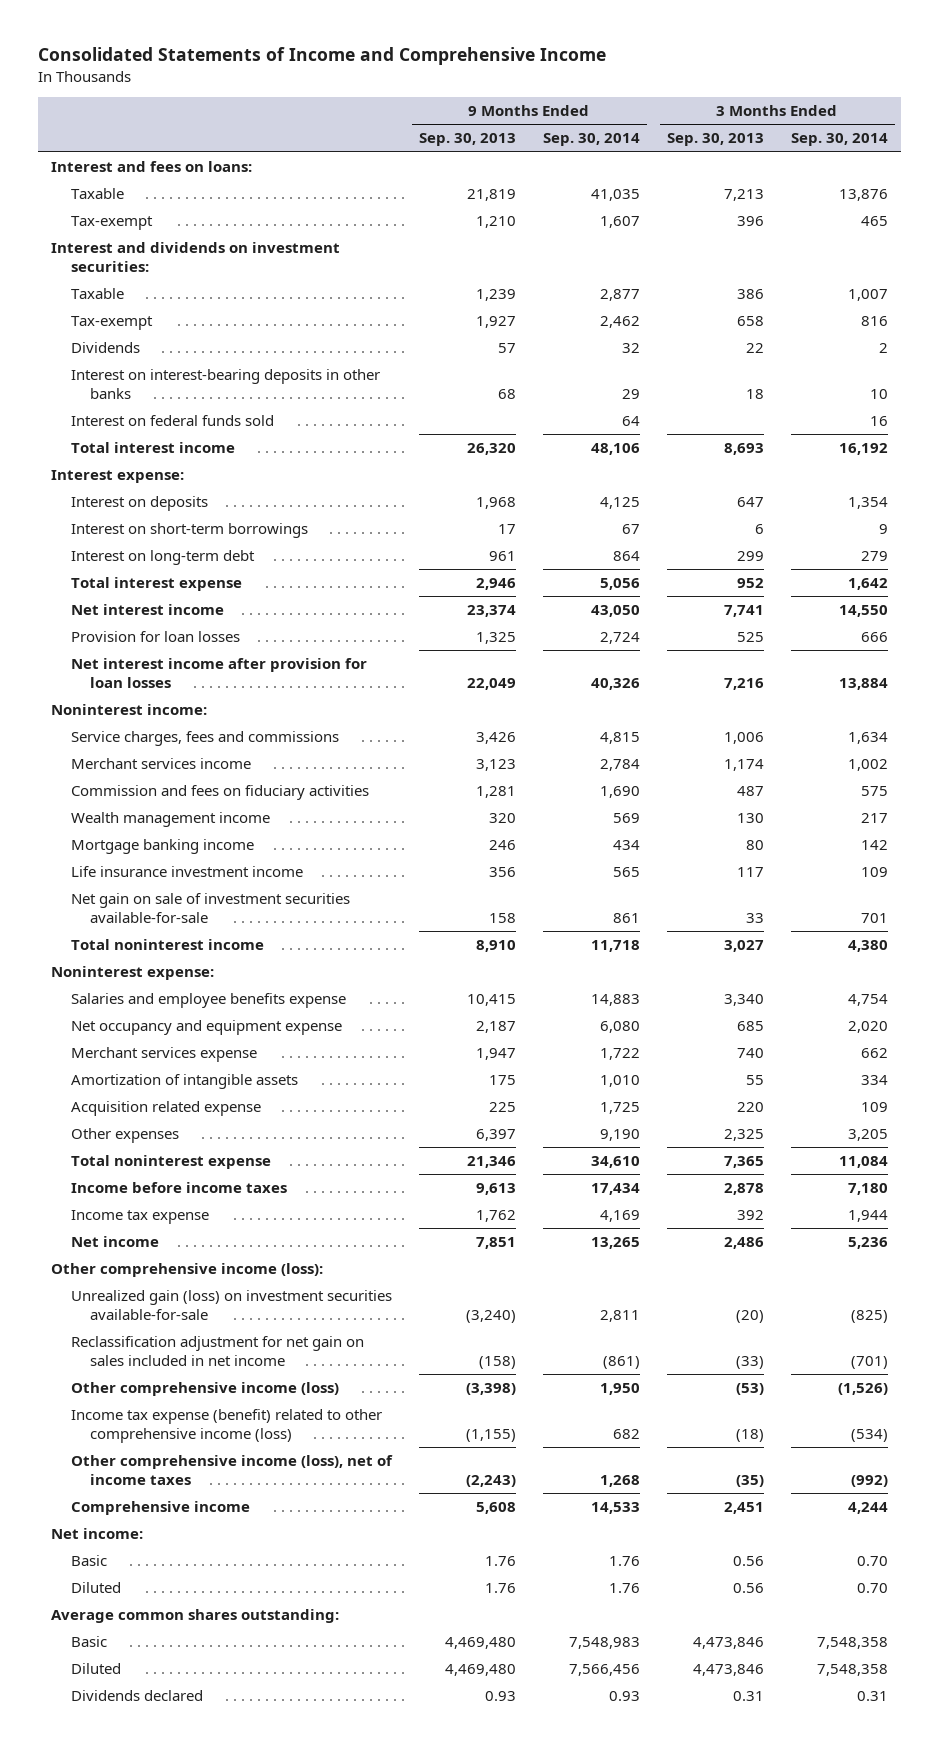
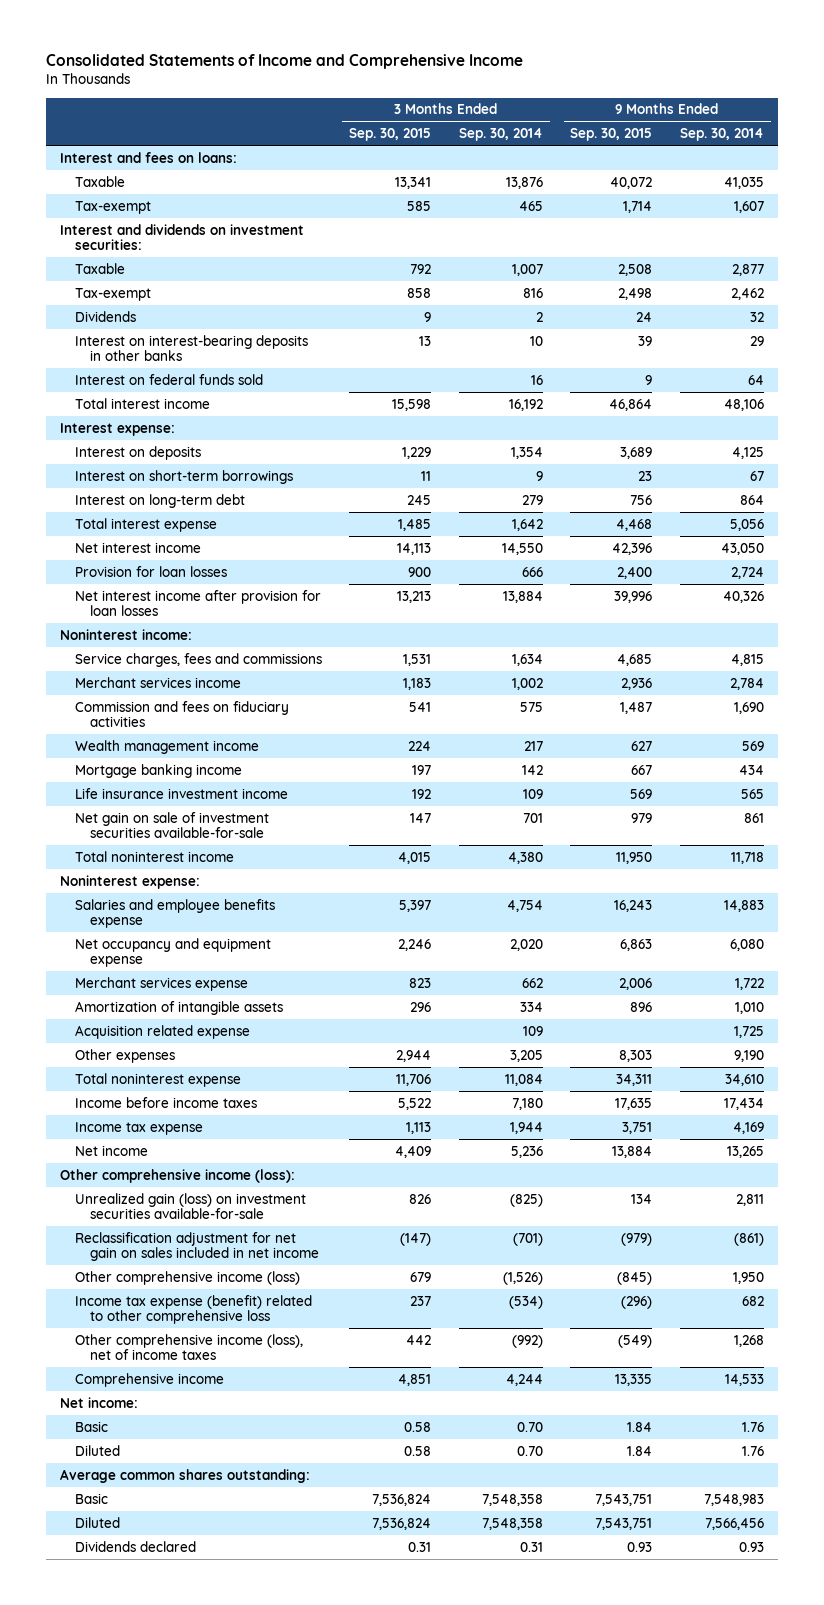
[418,133,516,147] Sep. 30, 2013 -> none
[666,133,764,147] Sep. 30, 2013 -> none
none -> [349,127,432,141] Sep. 30, 2015
none -> [570,127,653,141] Sep. 30, 2015
[70,1409,382,1444] Income tax expense (benefit) related to other comprehensive income (loss) -> [74,1294,312,1325] Income tax expense (benefit) related to other comprehensive loss

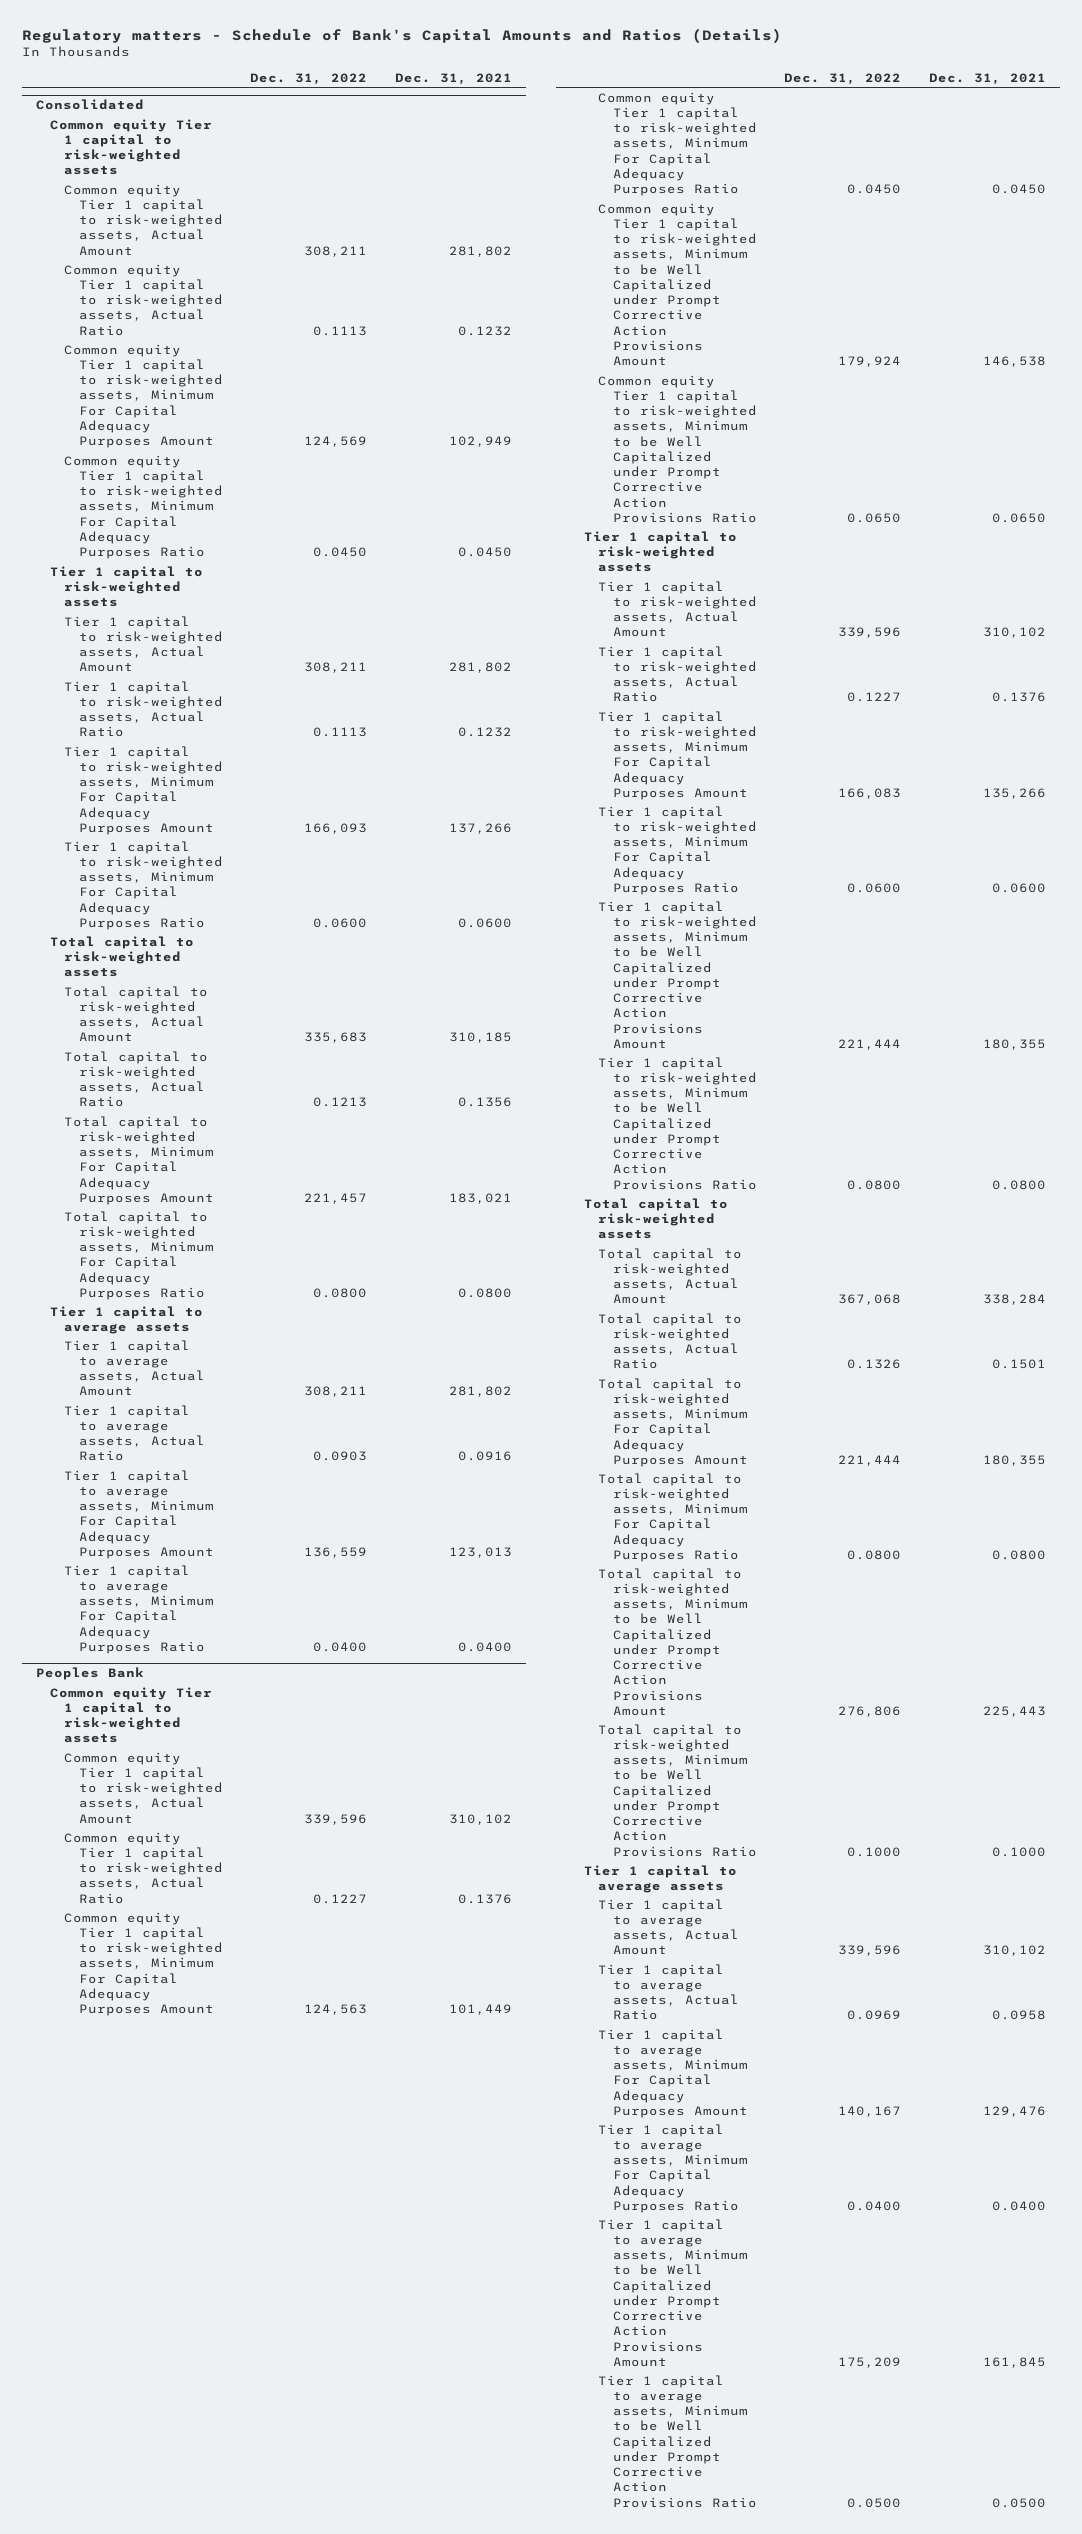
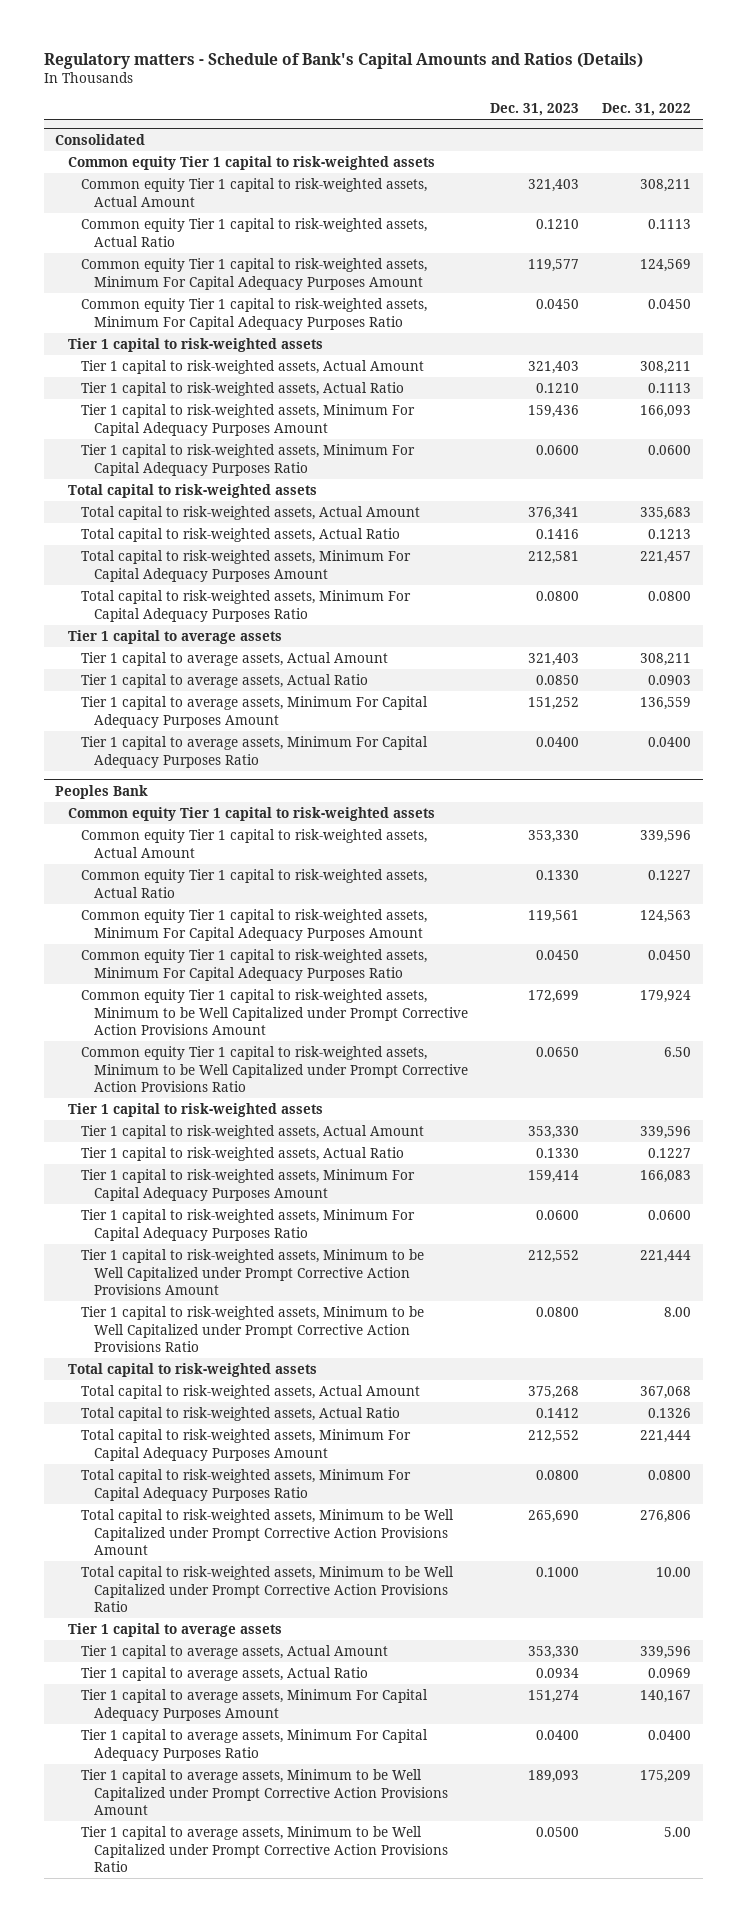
[395,72,513,85] Dec. 31, 2021 -> none
none -> [490,102,580,116] Dec. 31, 2023
[847,512,902,523] 0.0650 -> [664,1047,692,1058] 6.50
[847,1179,902,1190] 0.0800 -> [664,1307,692,1318] 8.00
[847,1846,902,1857] 0.1000 -> [656,1567,692,1578] 10.00
[847,2497,902,2508] 0.0500 -> [664,1827,692,1838] 5.00

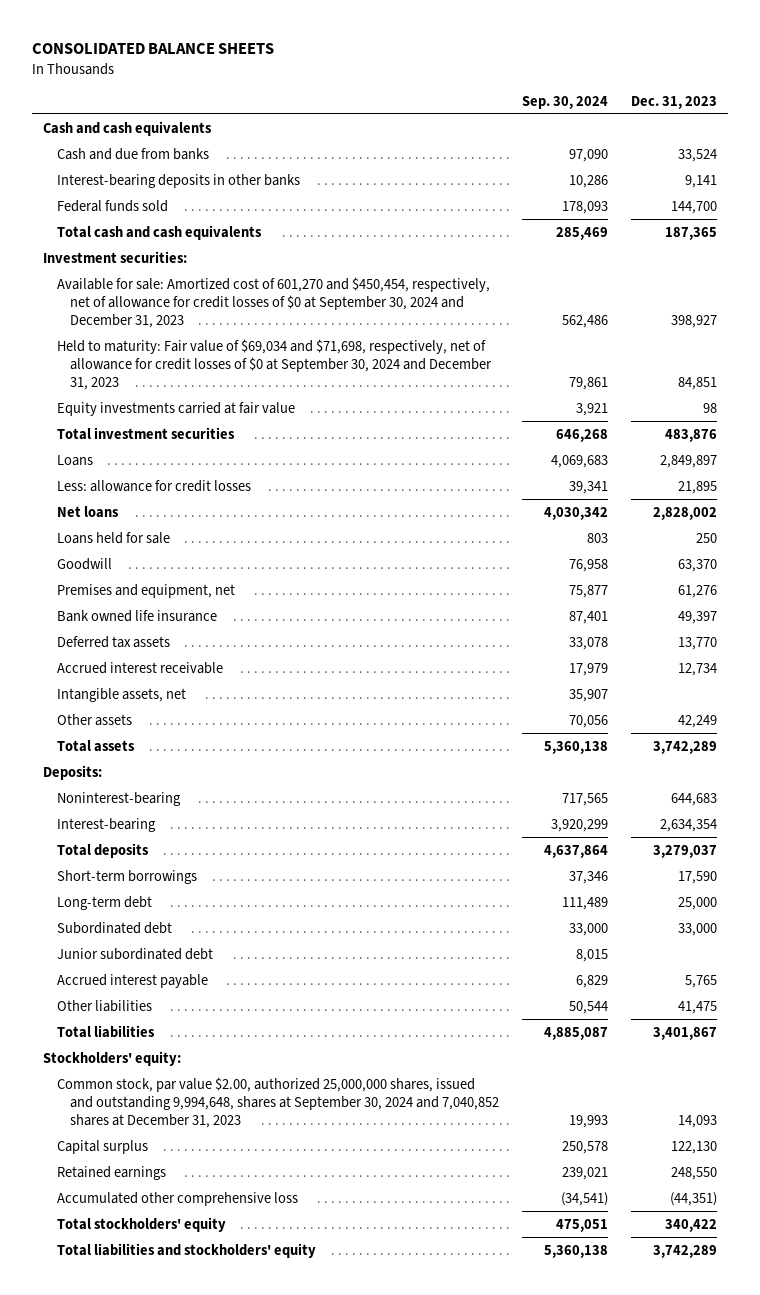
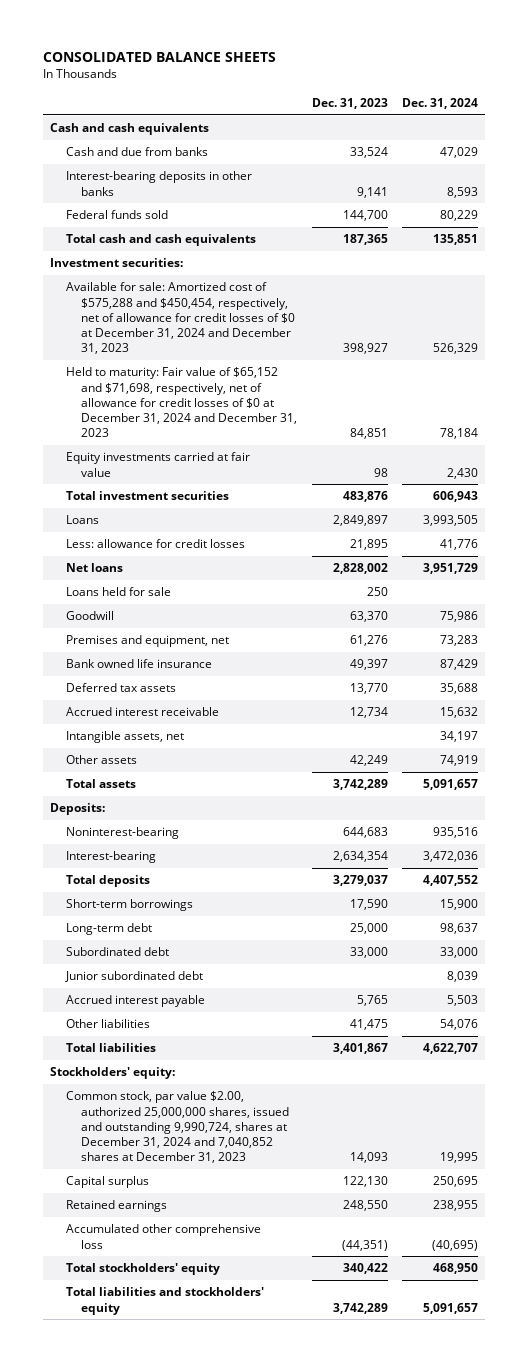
[521,95,608,109] Sep. 30, 2024 -> none
none -> [402,97,479,109] Dec. 31, 2024
[56,276,490,328] Available for sale: Amortized cost of 601,270 and $450,454, respectively, net of allowance for credit losses of $0 at September 30, 2024 and December 31, 2023 -> [65,282,296,355] Available for sale: Amortized cost of $575,288 and $450,454, respectively, net of allowance for credit losses of $0 at December 31, 2024 and December 31, 2023
[56,338,492,390] Held to maturity: Fair value of $69,034 and $71,698, respectively, net of allowance for credit losses of $0 at September 30, 2024 and December 31, 2023 -> [65,367,298,438] Held to maturity: Fair value of $65,152 and $71,698, respectively, net of allowance for credit losses of $0 at December 31, 2024 and December 31, 2023
[56,1076,499,1128] Common stock, par value $2.00, authorized 25,000,000 shares, issued and outstanding 9,994,648, shares at September 30, 2024 and 7,040,852 shares at December 31, 2023 -> [65,1091,290,1164] Common stock, par value $2.00, authorized 25,000,000 shares, issued and outstanding 9,990,724, shares at December 31, 2024 and 7,040,852 shares at December 31, 2023

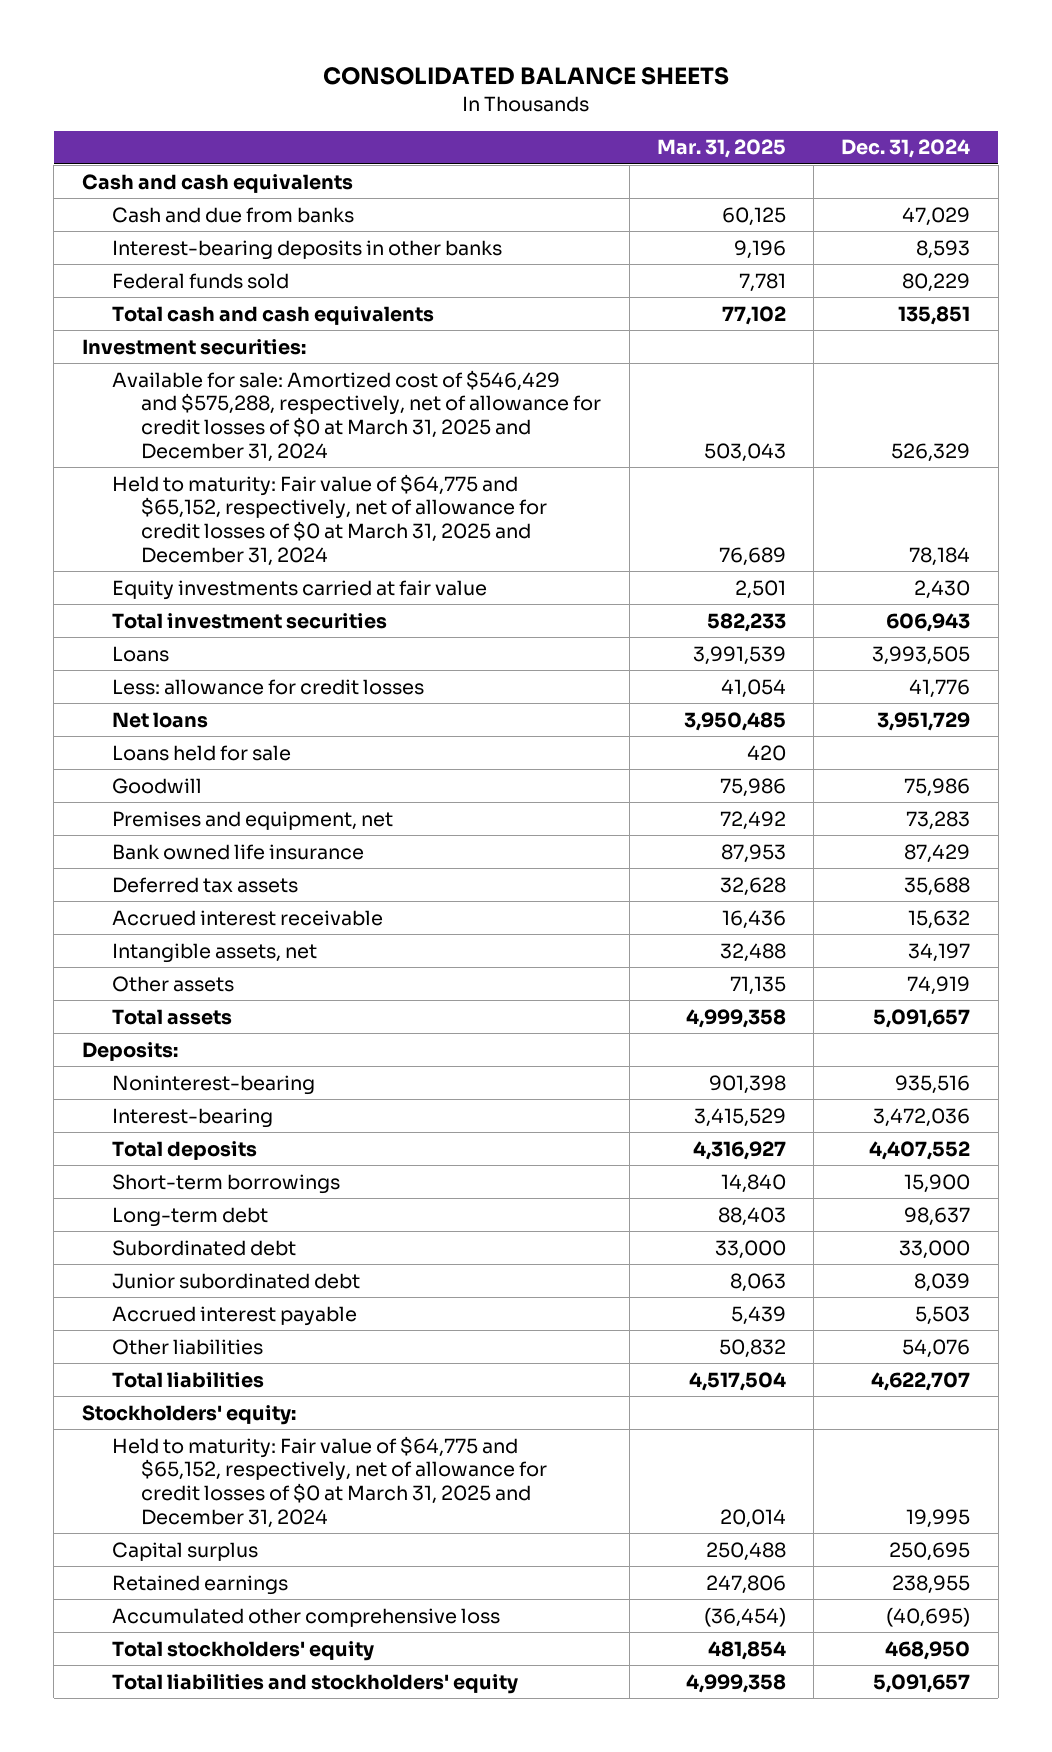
[311,97,388,109] Dec. 31, 2023 -> none
none -> [656,139,786,159] Mar. 31, 2025
[65,282,296,355] Available for sale: Amortized cost of $575,288 and $450,454, respectively, net of allowance for credit losses of $0 at December 31, 2024 and December 31, 2023 -> [111,369,602,462] Available for sale: Amortized cost of $546,429 and $575,288, respectively, net of allowance for credit losses of $0 at March 31, 2025 and December 31, 2024
[65,367,298,438] Held to maturity: Fair value of $65,152 and $71,698, respectively, net of allowance for credit losses of $0 at December 31, 2024 and December 31, 2023 -> [111,473,548,566] Held to maturity: Fair value of $64,775 and $65,152, respectively, net of allowance for credit losses of $0 at March 31, 2025 and December 31, 2024
[65,1091,290,1164] Common stock, par value $2.00, authorized 25,000,000 shares, issued and outstanding 9,990,724, shares at December 31, 2024 and 7,040,852 shares at December 31, 2023 -> [111,1435,548,1528] Held to maturity: Fair value of $64,775 and $65,152, respectively, net of allowance for credit losses of $0 at March 31, 2025 and December 31, 2024

